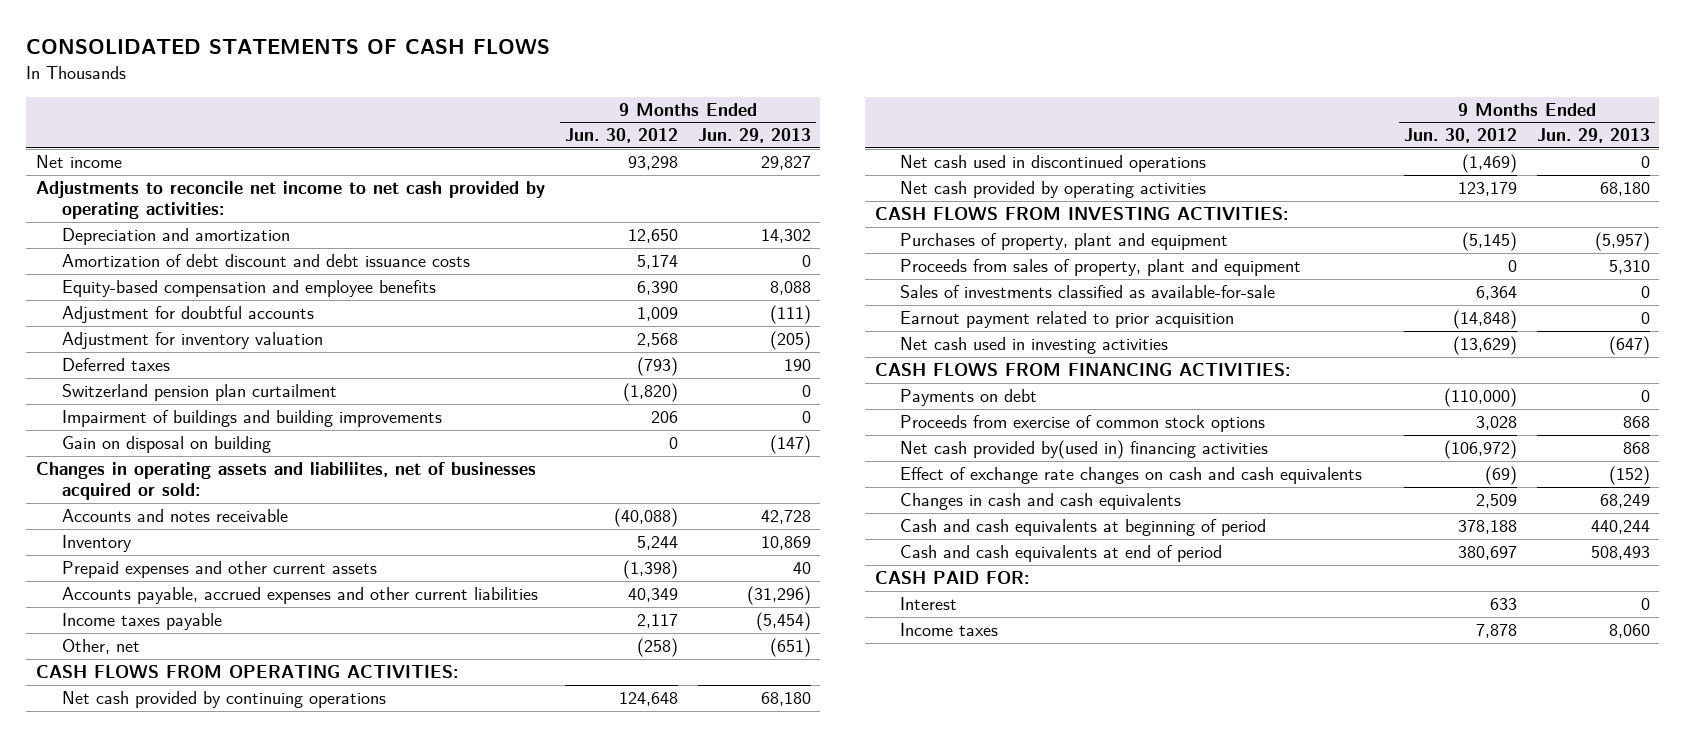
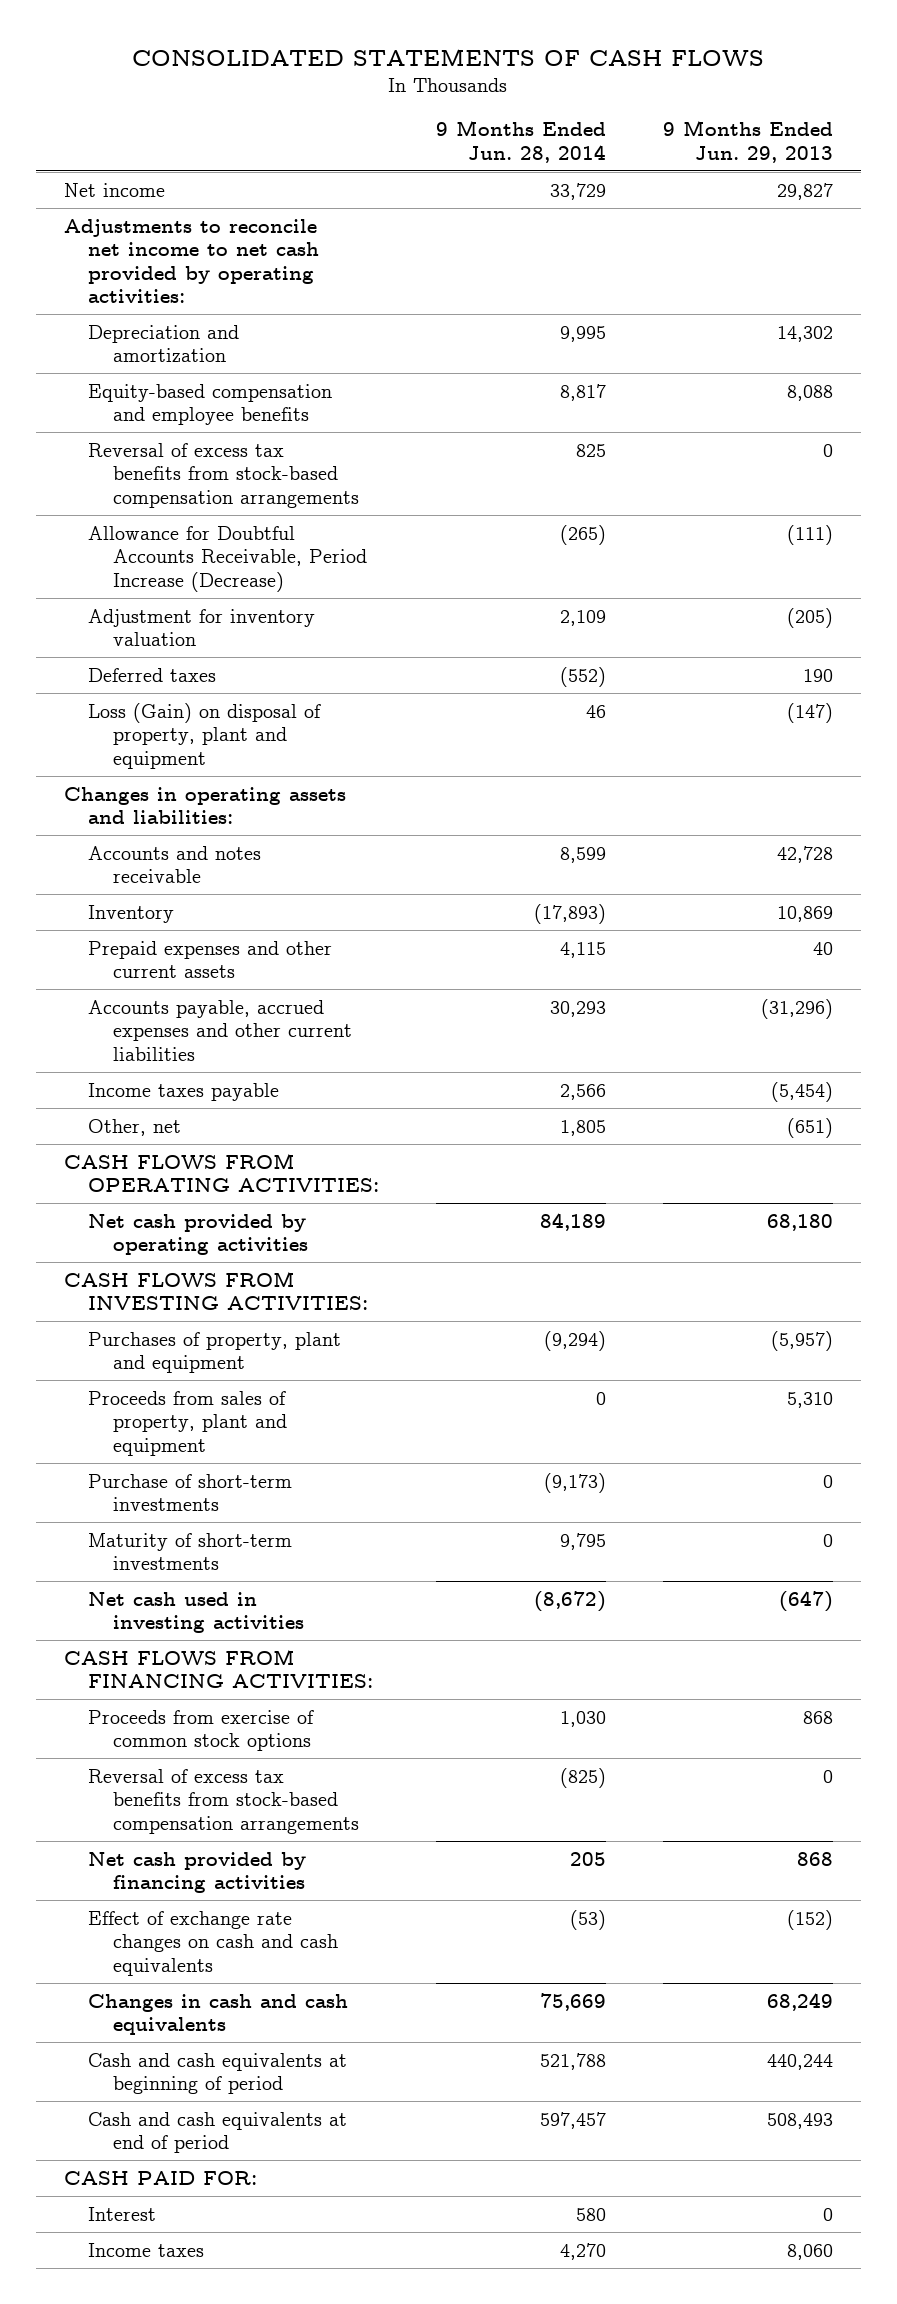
[564,128,678,144] Jun. 30, 2012 -> none
none -> [436,120,607,163] 9 Months Ended Jun. 28, 2014
[61,254,470,268] Amortization of debt discount and debt issuance costs -> none
none -> [88,442,360,508] Reversal of excess tax benefits from stock-based compensation arrangements
[61,306,314,324] Adjustment for doubtful accounts -> [88,525,368,592] Allowance for Doubtful Accounts Receivable, Period Increase (Decrease)
[61,384,337,402] Switzerland pension plan curtailment -> none
[61,410,442,428] Impairment of buildings and building improvements -> none
[61,436,271,454] Gain on disposal on building -> [88,702,322,769] Loss (Gain) on disposal of property, plant and equipment
[36,462,537,501] Changes in operating assets and liabiliites, net of businesses acquired or sold: -> [63,786,346,825] Changes in operating assets and liabilities:
[61,691,386,709] Net cash provided by continuing operations -> none
[900,155,1207,173] Net cash used in discontinued operations -> none
[900,285,1276,299] Sales of investments classified as available-for-sale -> none
[900,311,1235,329] Earnout payment related to prior acquisition -> none
none -> [88,1473,293,1512] Purchase of short-term investments
none -> [88,1532,293,1571] Maturity of short-term investments
[900,389,1038,407] Payments on debt -> none
none -> [88,1768,360,1834] Reversal of excess tax benefits from stock-based compensation arrangements
[900,440,1269,460] Net cash provided by(used in) financing activities -> [88,1851,307,1894] Net cash provided by financing activities

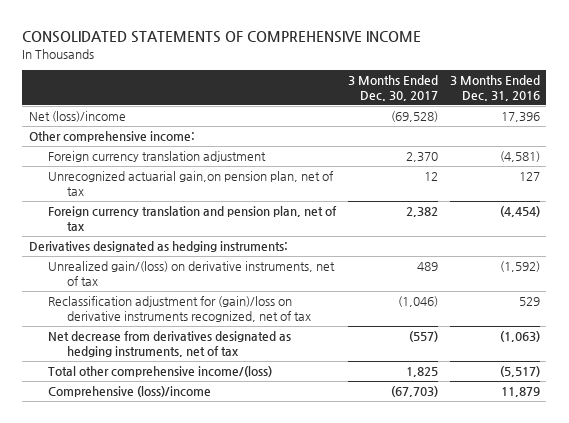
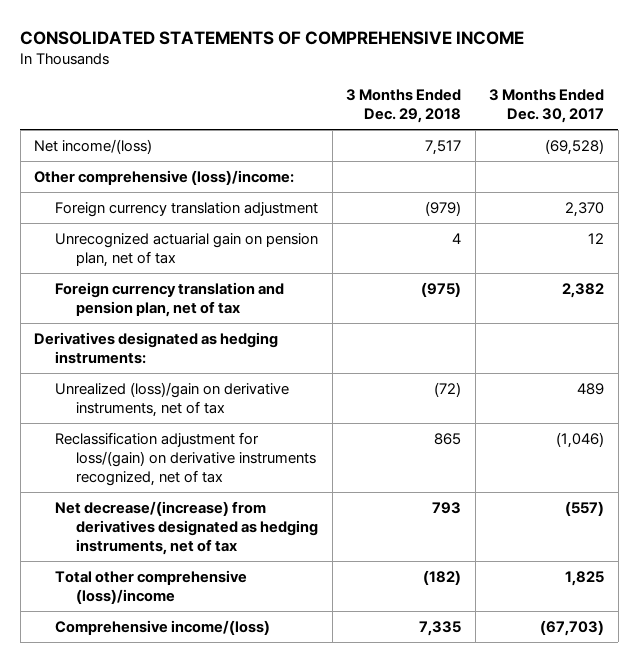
[450,75,541,102] 3 Months Ended Dec. 31, 2016 -> none
none -> [346,89,462,124] 3 Months Ended Dec. 29, 2018
[28,111,126,123] Net (loss)/income -> [34,138,153,154] Net income/(loss)
[28,131,195,143] Other comprehensive income: -> [34,169,295,185] Other comprehensive (loss)/income:
[47,171,334,196] Unrecognized actuarial gain,on pension plan, net of tax -> [55,232,319,267] Unrecognized actuarial gain on pension plan, net of tax
[47,261,335,286] Unrealized gain/(loss) on derivative instruments, net of tax -> [55,381,290,417] Unrealized (loss)/gain on derivative instruments, net of tax
[47,296,311,322] Reclassification adjustment for (gain)/loss on derivative instruments recognized, net of tax -> [55,431,317,486] Reclassification adjustment for loss/(gain) on derivative instruments recognized, net of tax
[47,331,291,357] Net decrease from derivatives designated as hedging instruments, net of tax -> [55,500,319,555] Net decrease/(increase) from derivatives designated as hedging instruments, net of tax
[47,366,272,378] Total other comprehensive income/(loss) -> [55,569,248,604] Total other comprehensive (loss)/income
[47,386,211,398] Comprehensive (loss)/income -> [55,619,271,635] Comprehensive income/(loss)

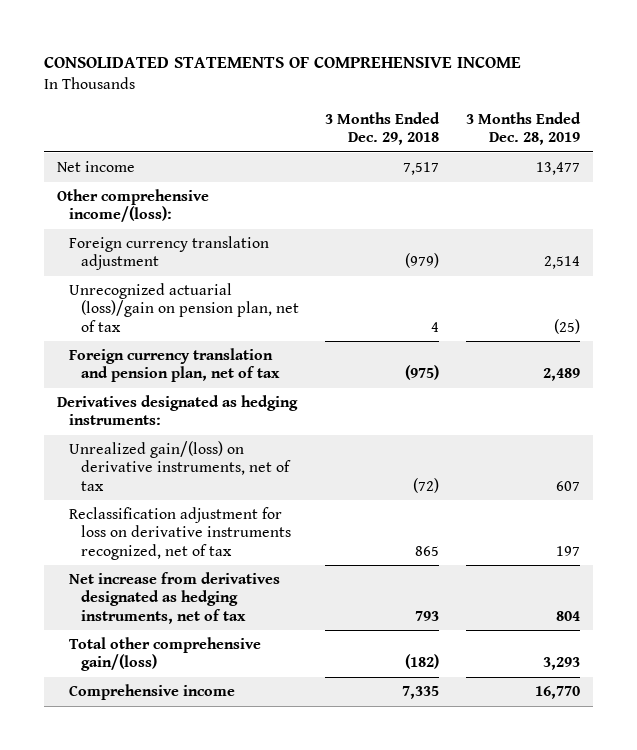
[489,89,605,124] 3 Months Ended Dec. 30, 2017 -> none
none -> [466,112,582,146] 3 Months Ended Dec. 28, 2019
[34,138,153,154] Net income/(loss) -> [57,161,136,173] Net income
[34,169,295,185] Other comprehensive (loss)/income: -> [57,189,210,223] Other comprehensive income/(loss):
[55,232,319,267] Unrecognized actuarial gain on pension plan, net of tax -> [69,283,299,332] Unrecognized actuarial (loss)/gain on pension plan, net of tax
[55,381,290,417] Unrealized (loss)/gain on derivative instruments, net of tax -> [69,441,291,491] Unrealized gain/(loss) on derivative instruments, net of tax
[55,431,317,486] Reclassification adjustment for loss/(gain) on derivative instruments recognized, net of tax -> [69,507,291,560] Reclassification adjustment for loss on derivative instruments recognized, net of tax
[55,500,319,555] Net decrease/(increase) from derivatives designated as hedging instruments, net of tax -> [69,572,281,624] Net increase from derivatives designated as hedging instruments, net of tax
[55,569,248,604] Total other comprehensive (loss)/income -> [69,637,262,672] Total other comprehensive gain/(loss)
[55,619,271,635] Comprehensive income/(loss) -> [69,684,236,701] Comprehensive income

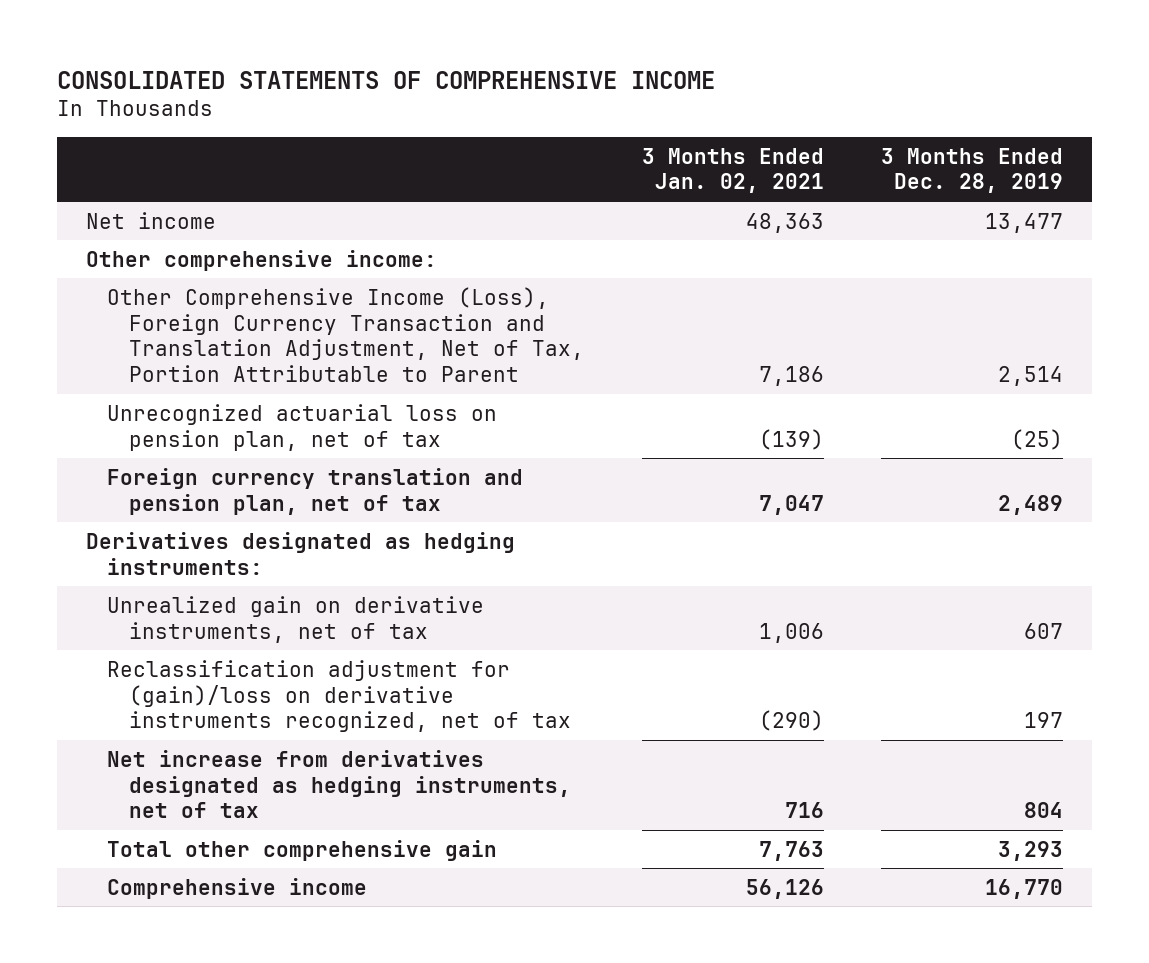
[325,112,441,146] 3 Months Ended Dec. 29, 2018 -> none
none -> [641,147,824,194] 3 Months Ended Jan. 02, 2021
[57,189,210,223] Other comprehensive income/(loss): -> [85,249,437,271] Other comprehensive income:
[69,236,270,271] Foreign currency translation adjustment -> [107,286,584,383] Other Comprehensive Income (Loss), Foreign Currency Transaction and Translation Adjustment, Net of Tax, Portion Attributable to Parent
[69,283,299,332] Unrecognized actuarial (loss)/gain on pension plan, net of tax -> [107,403,498,451] Unrecognized actuarial loss on pension plan, net of tax
[69,441,291,491] Unrealized gain/(loss) on derivative instruments, net of tax -> [107,595,485,643] Unrealized gain on derivative instruments, net of tax
[69,507,291,560] Reclassification adjustment for loss on derivative instruments recognized, net of tax -> [107,659,571,733] Reclassification adjustment for (gain)/loss on derivative instruments recognized, net of tax
[69,637,262,672] Total other comprehensive gain/(loss) -> [107,839,498,861] Total other comprehensive gain

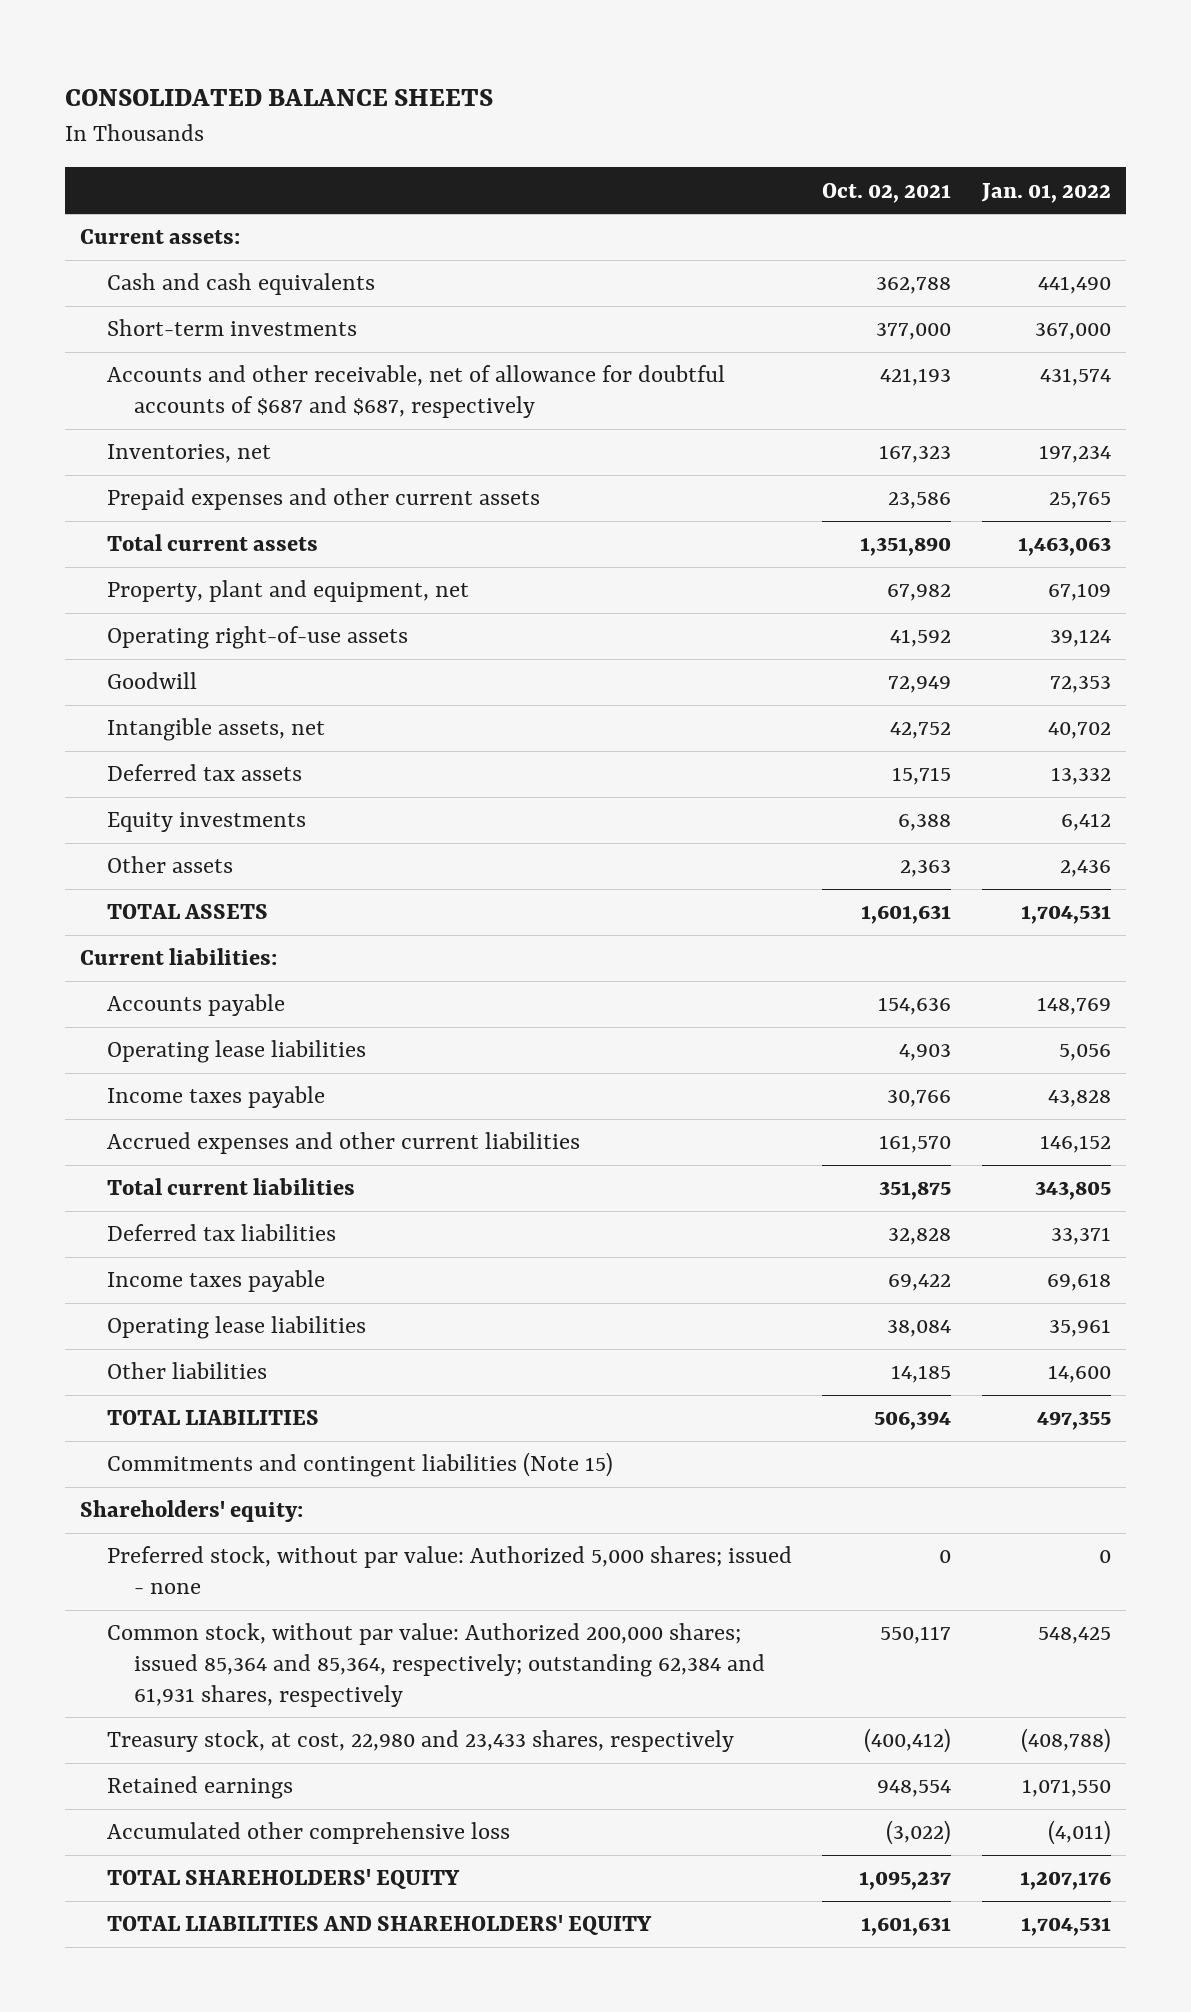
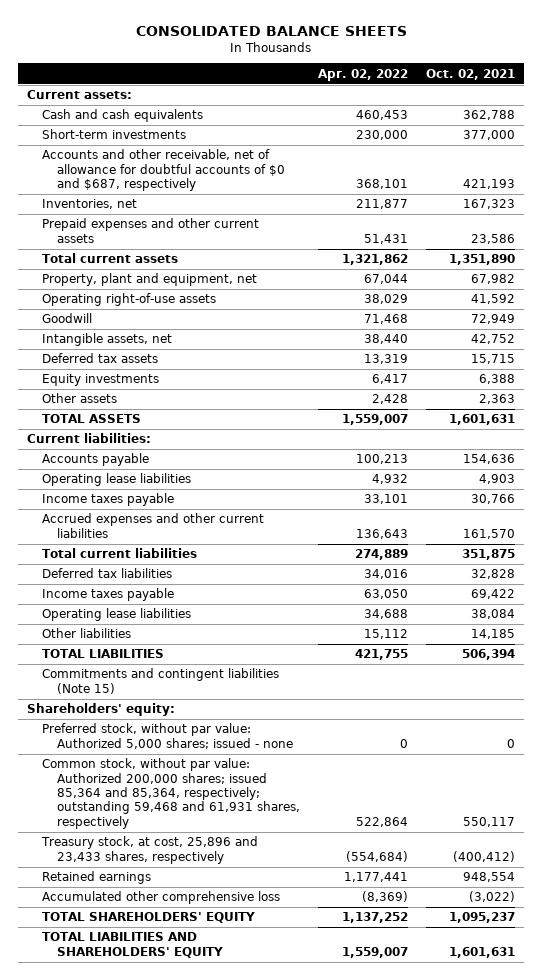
[980,182,1111,203] Jan. 01, 2022 -> none
none -> [318,68,409,81] Apr. 02, 2022
[107,365,726,419] Accounts and other receivable, net of allowance for doubtful accounts of $687 and $687, respectively -> [42,149,286,192] Accounts and other receivable, net of allowance for doubtful accounts of $0 and $687, respectively
[107,1623,766,1707] Common stock, without par value: Authorized 200,000 shares; issued 85,364 and 85,364, respectively; outstanding 62,384 and 61,931 shares, respectively -> [42,758,301,829] Common stock, without par value: Authorized 200,000 shares; issued 85,364 and 85,364, respectively; outstanding 59,468 and 61,931 shares, respectively
[107,1730,735,1753] Treasury stock, at cost, 22,980 and 23,433 shares, respectively -> [41,836,259,864] Treasury stock, at cost, 25,896 and 23,433 shares, respectively

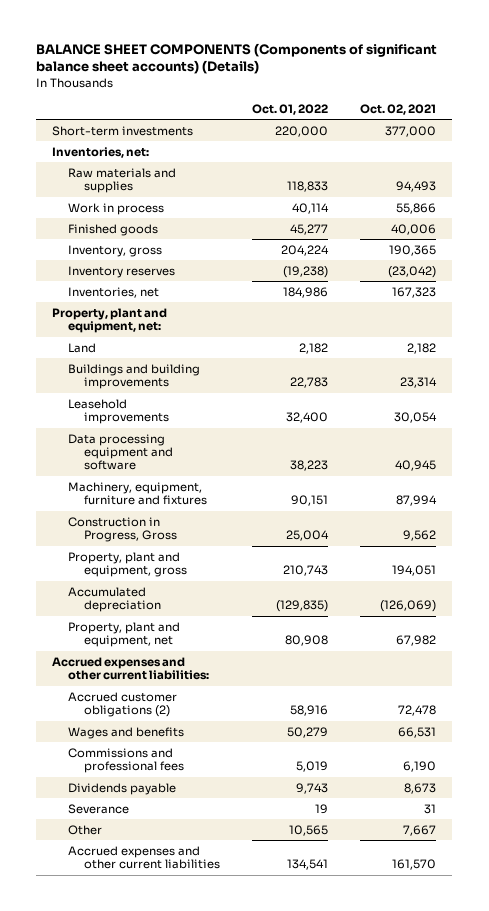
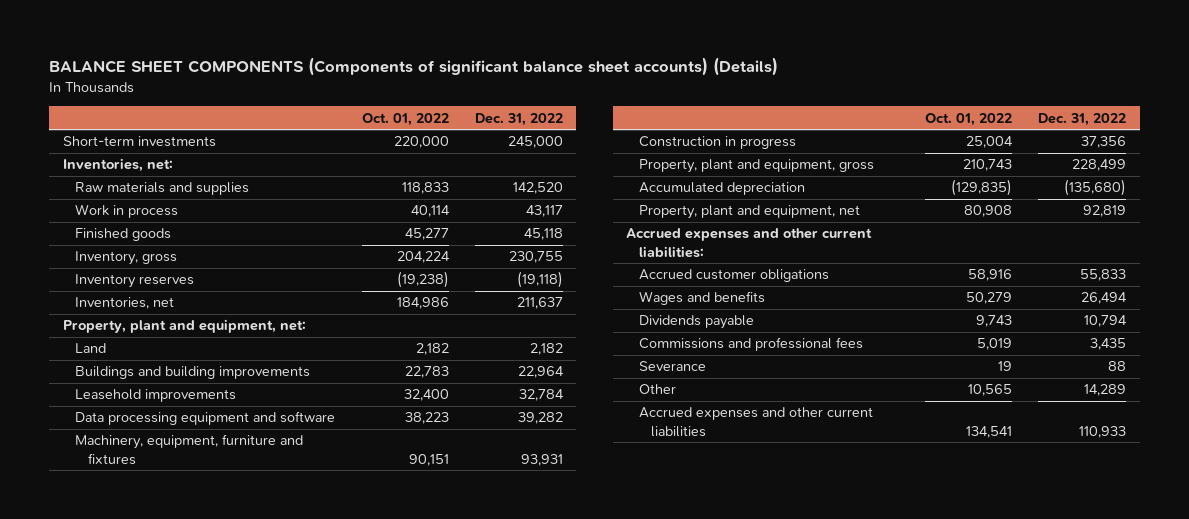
[360,103,437,115] Oct. 02, 2021 -> none
none -> [475,112,564,126] Dec. 31, 2022
[68,516,178,543] Construction in Progress, Gross -> [638,136,796,150] Construction in progress
[68,691,178,718] Accrued customer obligations (2) -> [638,269,829,283] Accrued customer obligations
[68,747,185,774] Commissions and professional fees -> [638,337,863,352] Commissions and professional fees

